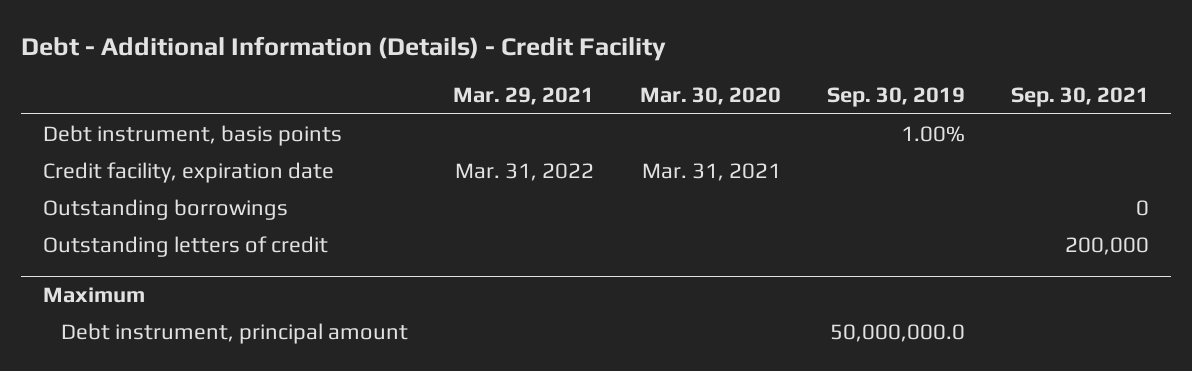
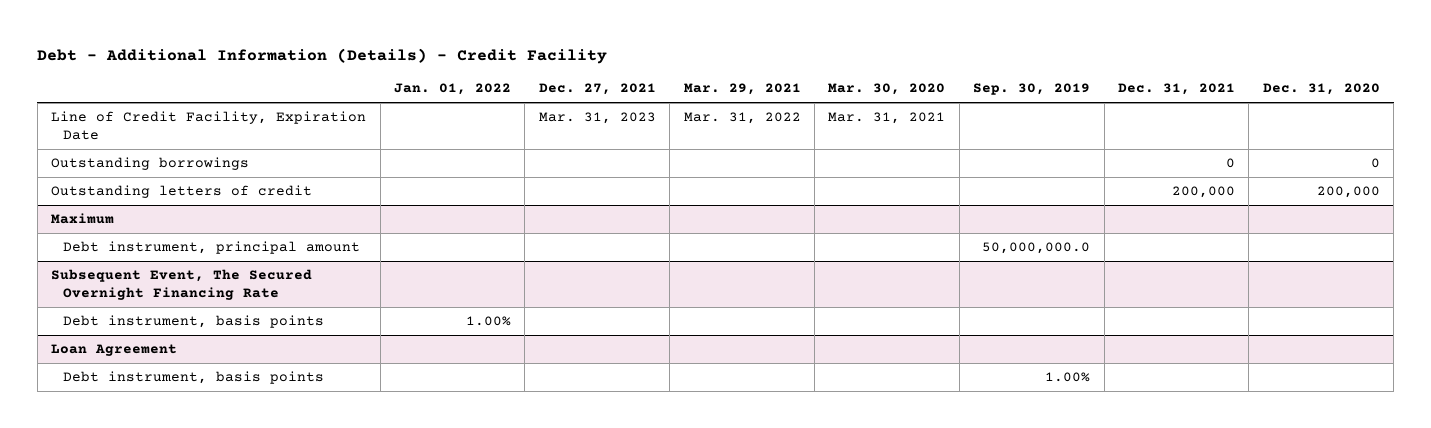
[1010,87,1149,108] Sep. 30, 2021 -> none
none -> [393,83,511,96] Jan. 01, 2022
none -> [538,83,656,96] Dec. 27, 2021
none -> [1117,83,1235,96] Dec. 31, 2021
none -> [1262,83,1380,96] Dec. 31, 2020
[43,124,343,146] Debt instrument, basis points -> none
[43,161,335,183] Credit facility, expiration date -> [51,111,367,141] Line of Credit Facility, Expiration Date
none -> [51,269,313,301] Subsequent Event, The Secured Overnight Financing Rate
none -> [63,315,325,329] Debt instrument, basis points
none -> [51,344,178,357] Loan Agreement
none -> [63,371,325,385] Debt instrument, basis points

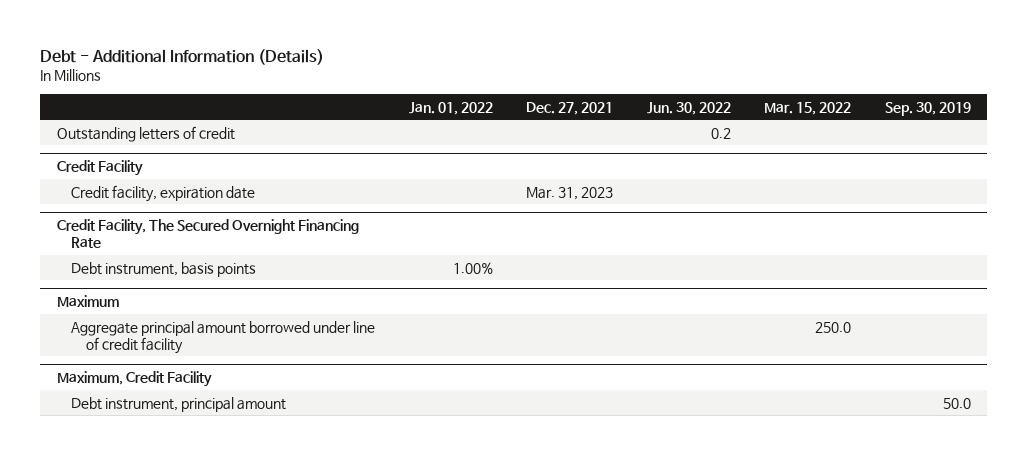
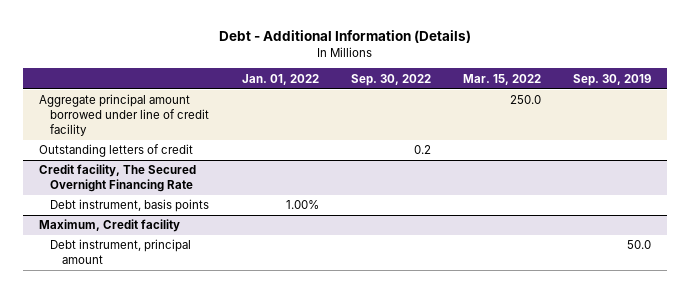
[526,101,614,115] Dec. 27, 2021 -> none
[646,101,731,115] Jun. 30, 2022 -> none
none -> [350,73,431,86] Sep. 30, 2022
none -> [39,94,210,137] Aggregate principal amount borrowed under line of credit facility
[56,160,143,177] Credit Facility -> none
[71,184,256,202] Credit facility, expiration date -> none
[56,219,359,249] Credit Facility, The Secured Overnight Financing Rate -> [39,164,197,193] Credit facility, The Secured Overnight Financing Rate
[56,295,119,308] Maximum -> none
[71,320,376,354] Aggregate principal amount borrowed under line of credit facility -> none
[56,371,212,388] Maximum, Credit Facility -> [39,219,181,233] Maximum, Credit facility

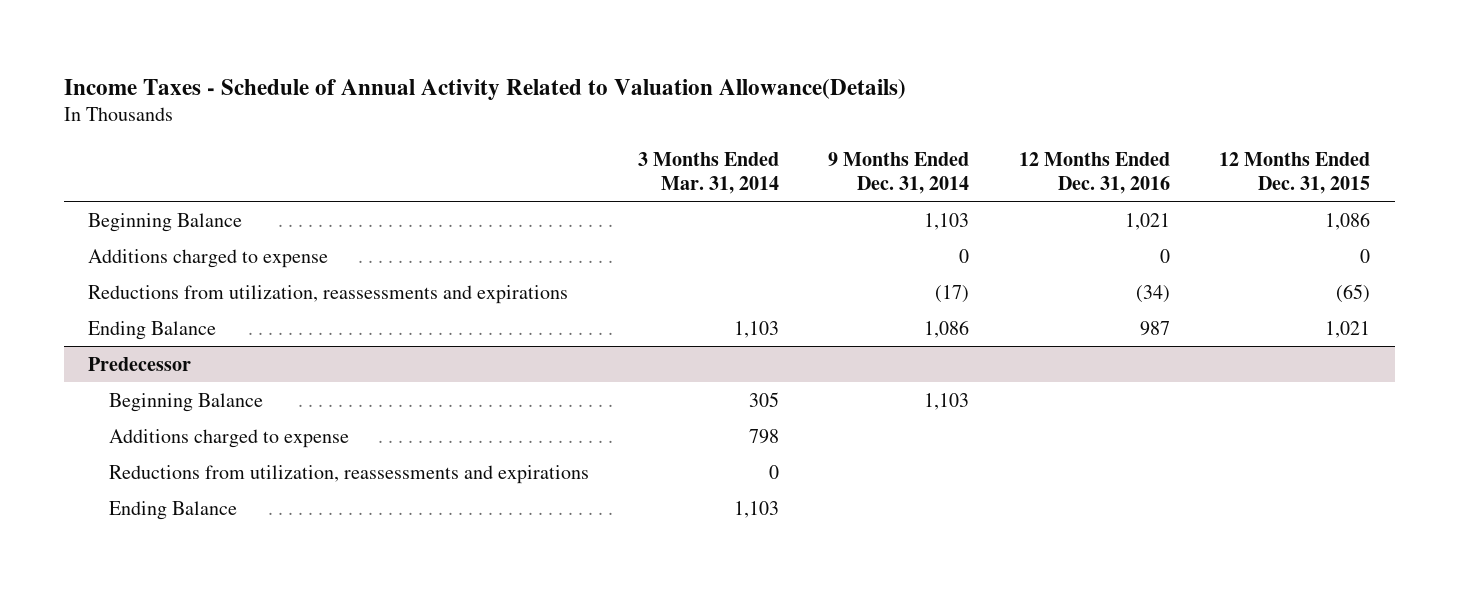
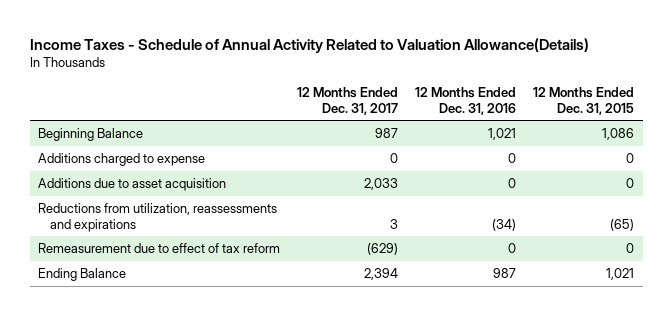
[637,152,779,194] 3 Months Ended Mar. 31, 2014 -> none
[828,152,970,194] 9 Months Ended Dec. 31, 2014 -> none
none -> [297,87,399,115] 12 Months Ended Dec. 31, 2017
none -> [38,178,227,192] Additions due to asset acquisition
none -> [38,243,281,254] Remeasurement due to effect of tax reform
[88,356,192,371] Predecessor -> none
[108,392,263,412] Beginning Balance -> none
[108,428,349,448] Additions charged to expense -> none
[108,464,589,484] Reductions from utilization, reassessments and expirations -> none
[108,500,237,520] Ending Balance -> none

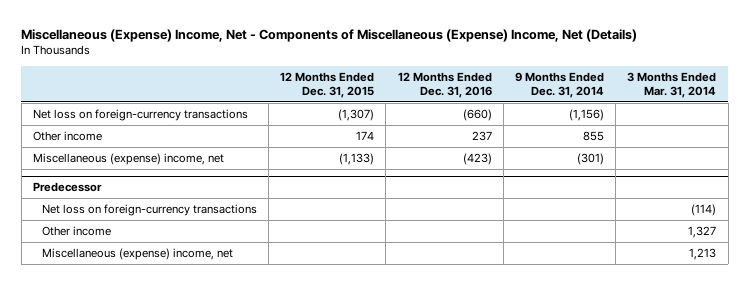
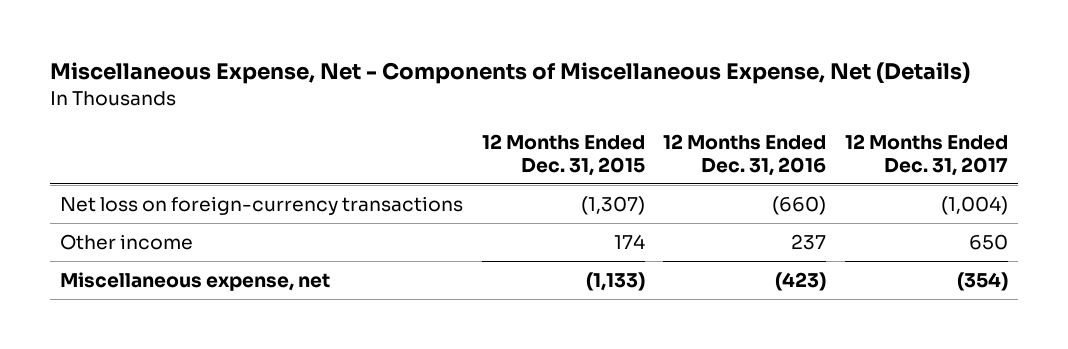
[21,28,638,42] Miscellaneous (Expense) Income, Net - Components of Miscellaneous (Expense) Income, Net (Details) -> [50,62,971,85] Miscellaneous Expense, Net - Components of Miscellaneous Expense, Net (Details)
[515,71,605,98] 9 Months Ended Dec. 31, 2014 -> none
[627,71,717,98] 3 Months Ended Mar. 31, 2014 -> none
none -> [845,134,1009,176] 12 Months Ended Dec. 31, 2017
[32,182,102,193] Predecessor -> none
[41,204,257,217] Net loss on foreign-currency transactions -> none
[41,226,111,237] Other income -> none
[41,248,233,261] Miscellaneous (expense) income, net -> none
[32,153,224,166] Miscellaneous (expense) income, net -> [59,271,330,291] Miscellaneous expense, net

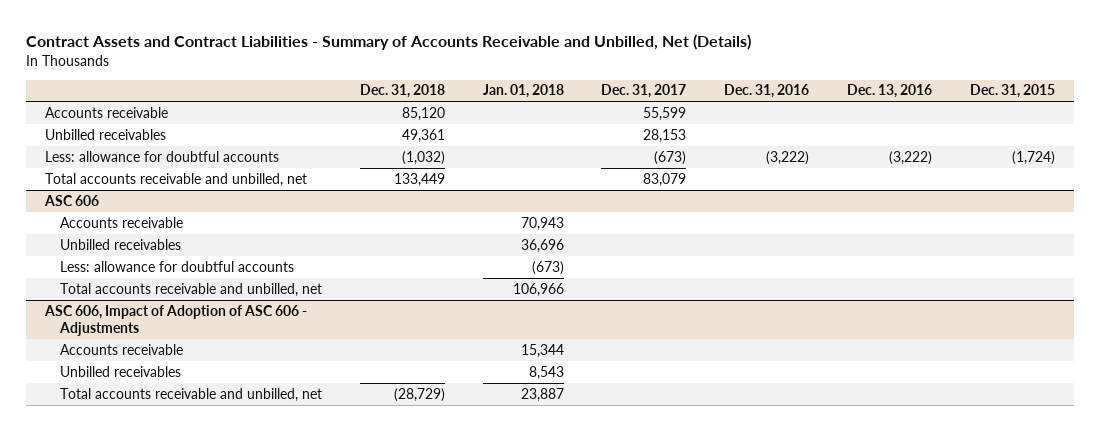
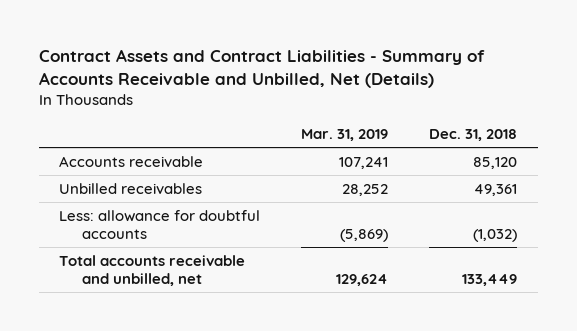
[482,84,564,99] Jan. 01, 2018 -> none
[601,84,687,99] Dec. 31, 2017 -> none
[724,84,810,99] Dec. 31, 2016 -> none
[847,84,933,99] Dec. 13, 2016 -> none
[970,84,1056,99] Dec. 31, 2015 -> none
none -> [301,128,389,141] Mar. 31, 2019
[43,194,99,206] ASC 606 -> none
[59,216,183,228] Accounts receivable -> none
[59,238,181,250] Unbilled receivables -> none
[59,260,294,272] Less: allowance for doubtful accounts -> none
[59,282,322,297] Total accounts receivable and unbilled, net -> none
[43,304,307,336] ASC 606, Impact of Adoption of ASC 606 - Adjustments -> none
[59,343,183,355] Accounts receivable -> none
[59,365,181,377] Unbilled receivables -> none
[59,387,322,402] Total accounts receivable and unbilled, net -> none

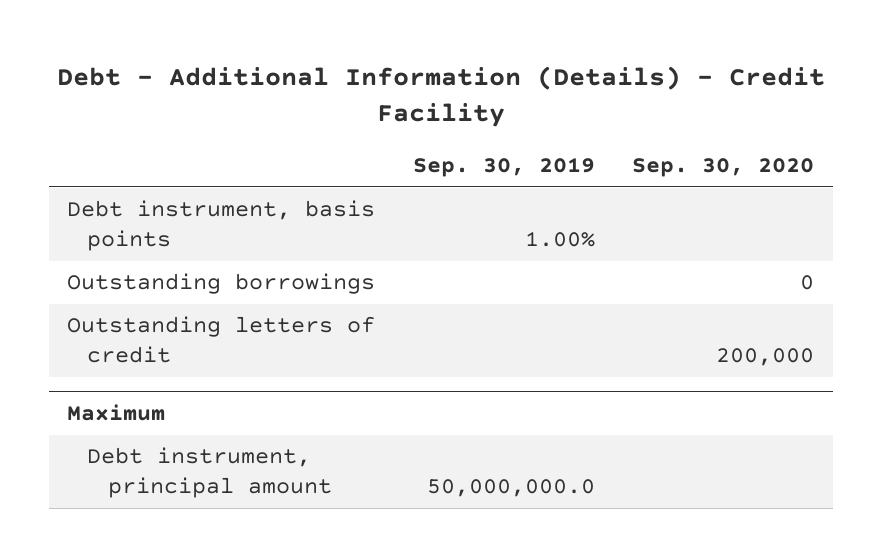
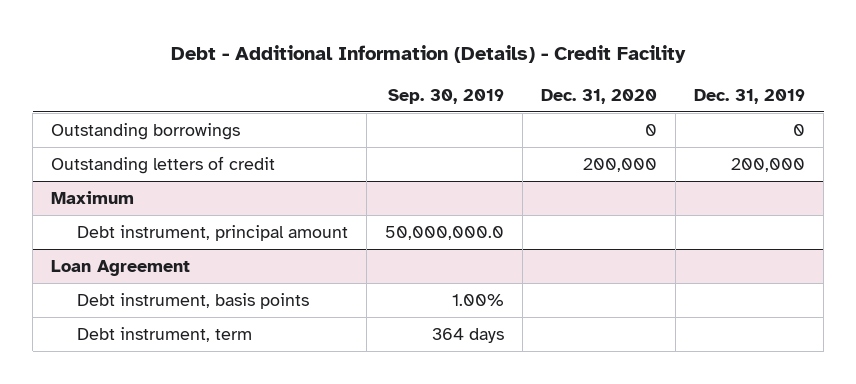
[632,158,815,178] Sep. 30, 2020 -> none
none -> [541,88,658,104] Dec. 31, 2020
none -> [694,88,806,104] Dec. 31, 2019
[67,200,376,252] Debt instrument, basis points -> none
none -> [51,260,191,277] Loan Agreement
none -> [76,293,309,310] Debt instrument, basis points
none -> [76,327,252,343] Debt instrument, term

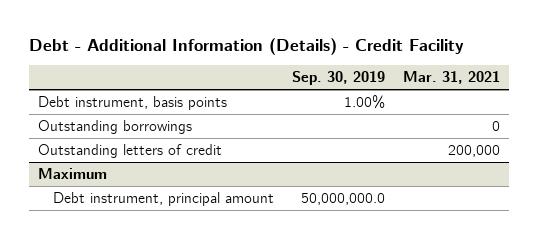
[541,88,658,104] Dec. 31, 2020 -> none
[694,88,806,104] Dec. 31, 2019 -> none
none -> [402,71,500,85] Mar. 31, 2021
none -> [37,95,227,110] Debt instrument, basis points
[51,260,191,277] Loan Agreement -> none
[76,293,309,310] Debt instrument, basis points -> none
[76,327,252,343] Debt instrument, term -> none

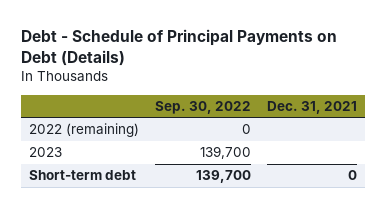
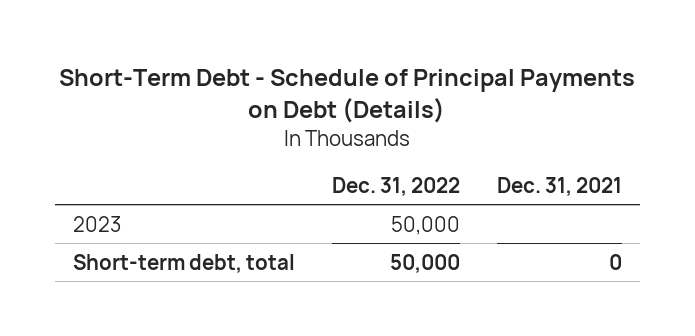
[20,28,337,66] Debt - Schedule of Principal Payments on Debt (Details) -> [59,69,636,124] Short-Term Debt - Schedule of Principal Payments on Debt (Details)
[154,100,251,114] Sep. 30, 2022 -> none
none -> [331,176,460,196] Dec. 31, 2022
[28,123,139,138] 2022 (remaining) -> none
[28,170,136,181] Short-term debt -> [73,253,296,273] Short-term debt, total

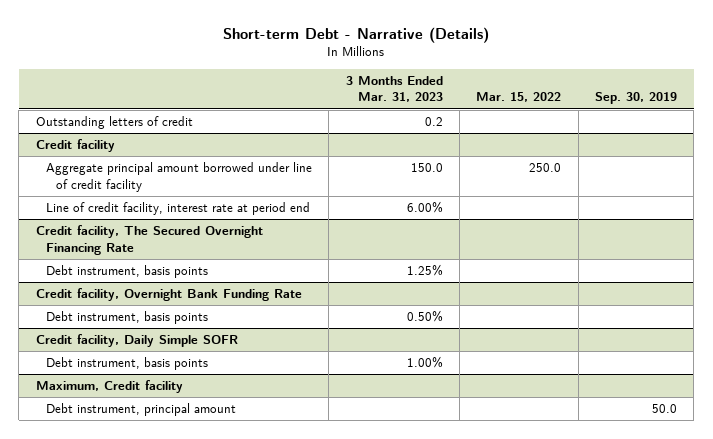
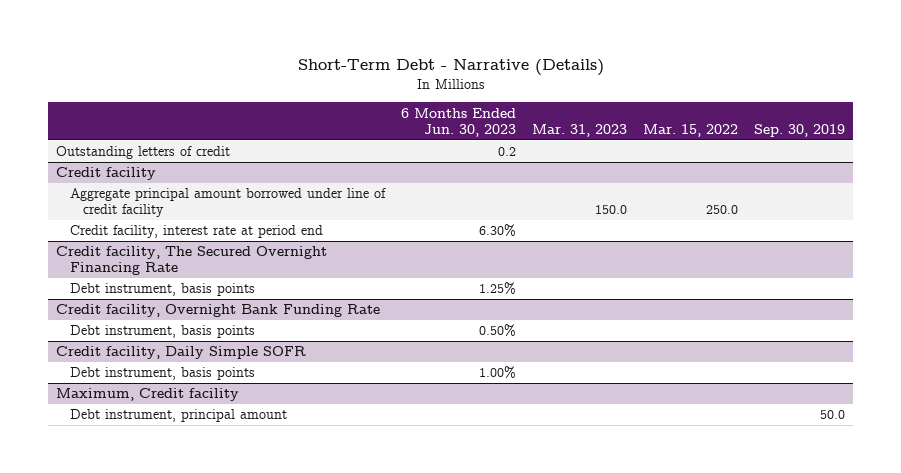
[223,26,490,43] Short-term Debt - Narrative (Details) -> [297,58,604,76] Short-Term Debt - Narrative (Details)
[345,75,443,103] 3 Months Ended Mar. 31, 2023 -> none
none -> [400,107,516,137] 6 Months Ended Jun. 30, 2023
none -> [531,123,627,137] Mar. 31, 2023
[45,202,310,216] Line of credit facility, interest rate at period end -> [69,225,323,239] Credit facility, interest rate at period end

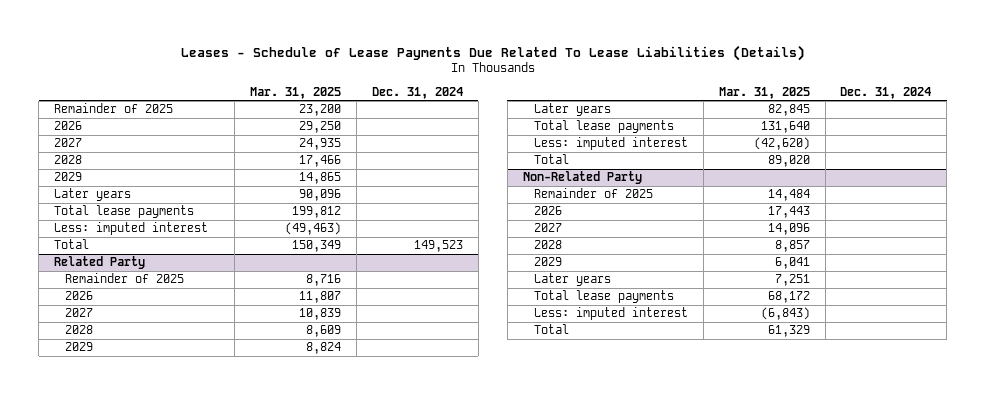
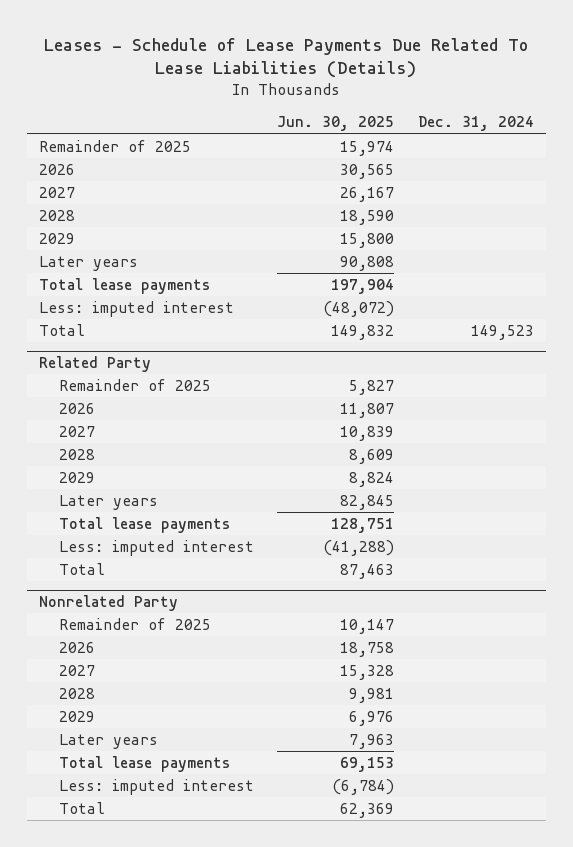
[250,86,342,99] Mar. 31, 2025 -> none
none -> [277,116,395,132] Jun. 30, 2025
[522,171,642,185] Non-Related Party -> [38,595,178,612] Nonrelated Party

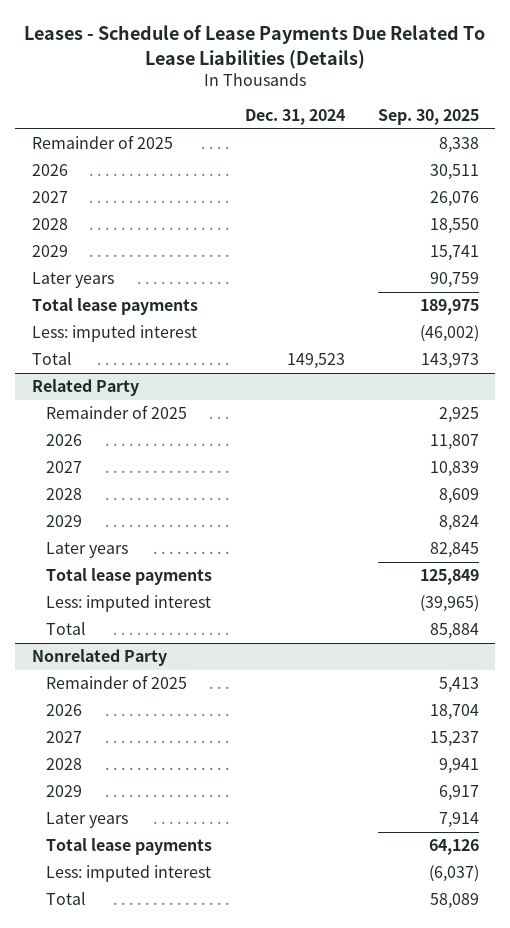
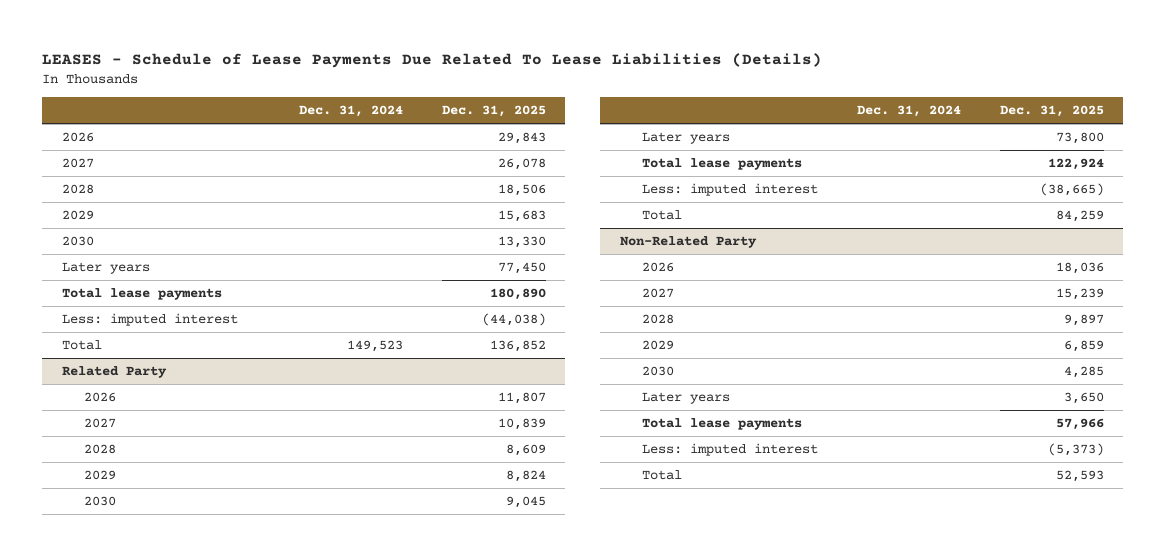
[24,24,486,69] Leases - Schedule of Lease Payments Due Related To Lease Liabilities (Details) -> [42,53,823,69] LEASES - Schedule of Lease Payments Due Related To Lease Liabilities (Details)
[377,109,479,126] Sep. 30, 2025 -> none
none -> [441,105,546,118] Dec. 31, 2025
[31,135,173,150] Remainder of 2025 -> none
none -> [61,236,94,247] 2030
[46,405,188,420] Remainder of 2025 -> none
none -> [83,496,116,507] 2030
[46,675,188,690] Remainder of 2025 -> none
[31,649,167,667] Nonrelated Party -> [619,236,757,249] Non-Related Party
none -> [642,366,675,377] 2030

